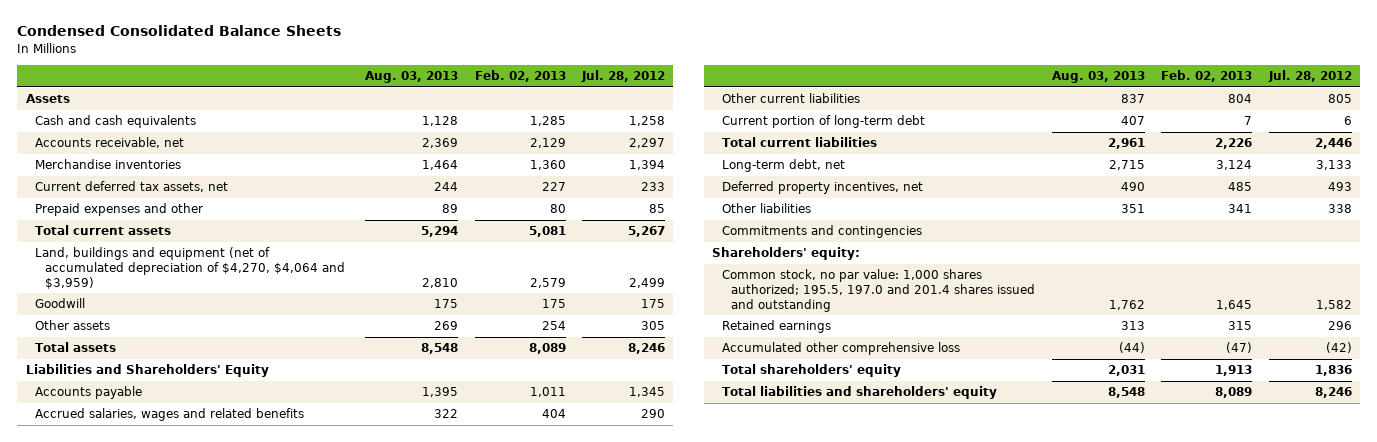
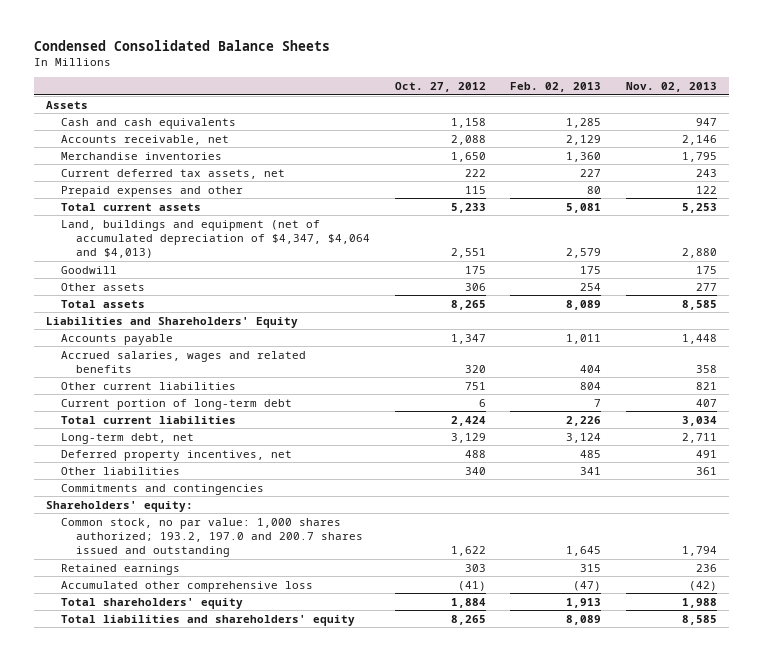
[365,71,459,84] Aug. 03, 2013 -> none
[581,70,666,83] Jul. 28, 2012 -> none
none -> [394,82,486,93] Oct. 27, 2012
none -> [626,82,718,93] Nov. 02, 2013
[35,247,345,289] Land, buildings and equipment (net of accumulated depreciation of $4,270, $4,064 and $3,959) -> [60,219,370,258] Land, buildings and equipment (net of accumulated depreciation of $4,347, $4,064 and $4,013)
[721,269,1036,312] Common stock, no par value: 1,000 shares authorized; 195.5, 197.0 and 201.4 shares issued and outstanding -> [60,517,363,557] Common stock, no par value: 1,000 shares authorized; 193.2, 197.0 and 200.7 shares issued and outstanding

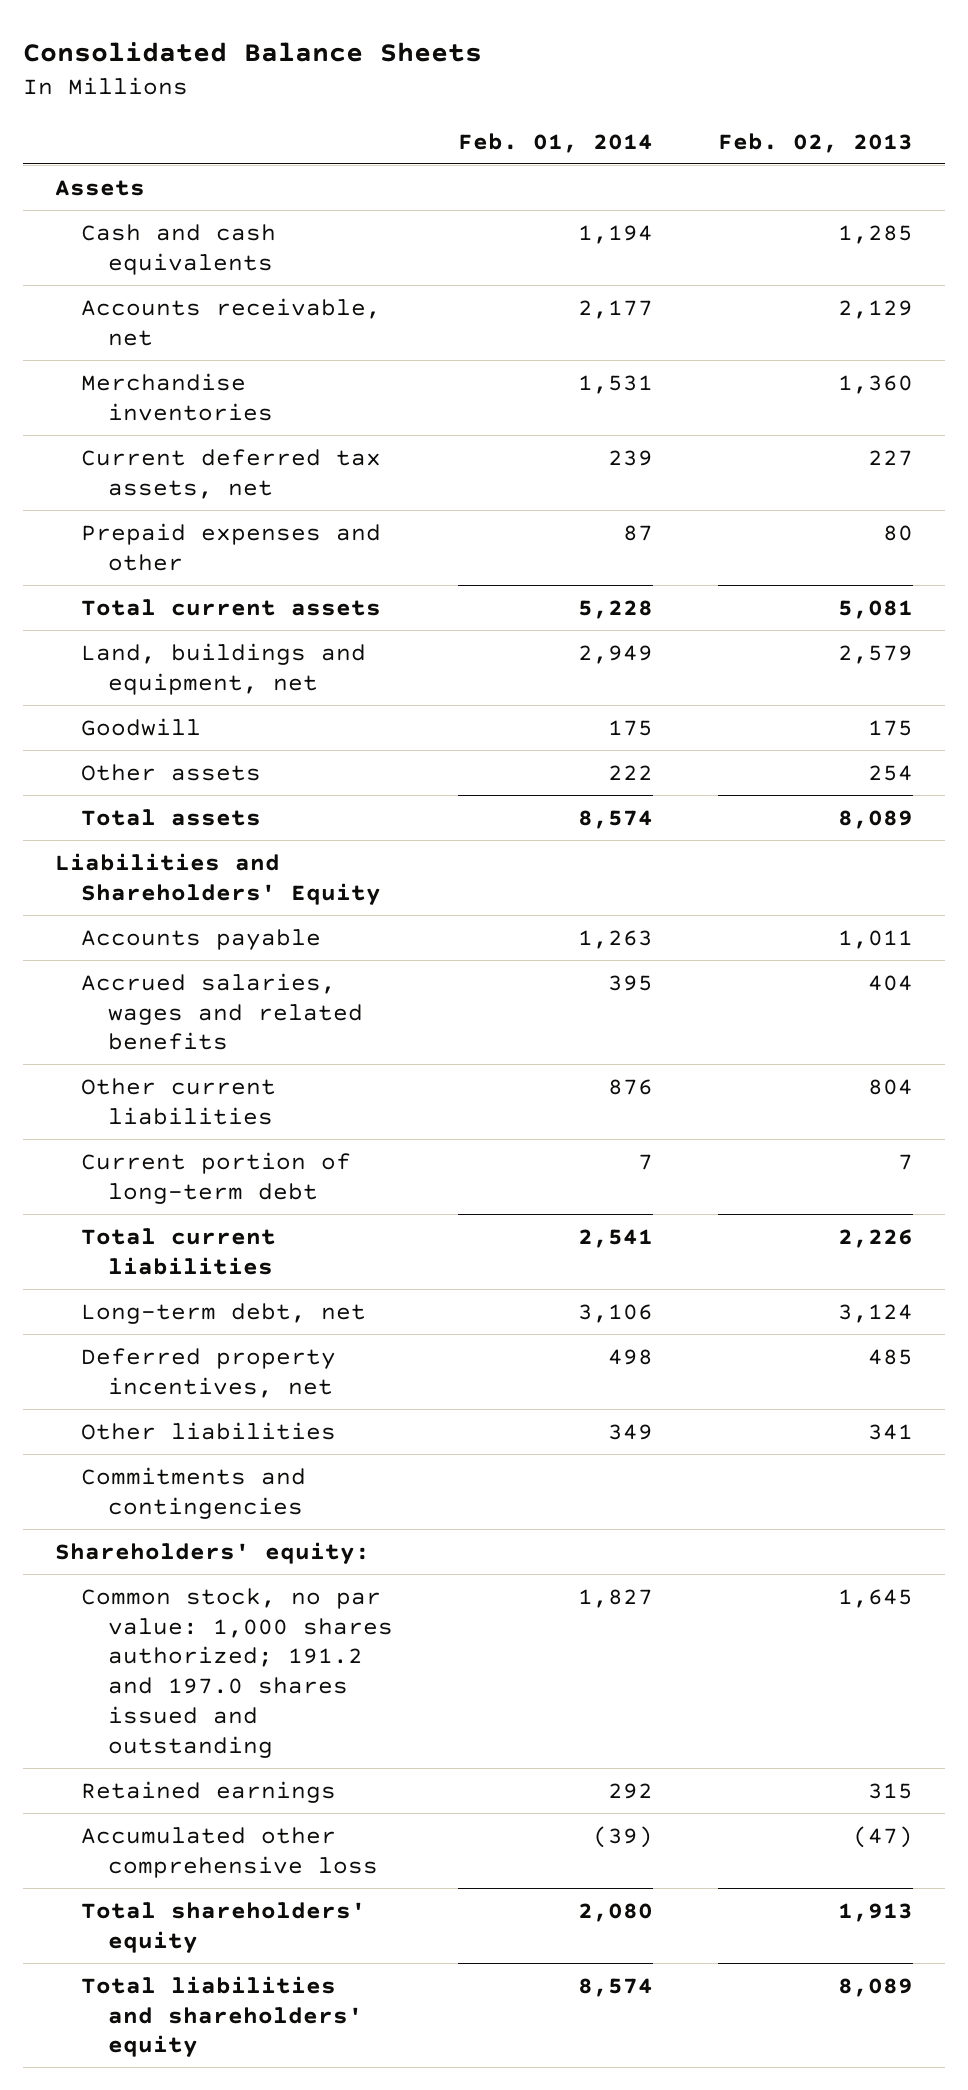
[33,40,330,52] Condensed Consolidated Balance Sheets -> [22,41,482,62] Consolidated Balance Sheets
[394,82,486,93] Oct. 27, 2012 -> none
[626,82,718,93] Nov. 02, 2013 -> none
none -> [457,132,653,153] Feb. 01, 2014
[60,219,370,258] Land, buildings and equipment (net of accumulated depreciation of $4,347, $4,064 and $4,013) -> [81,642,367,695] Land, buildings and equipment, net
[60,517,363,557] Common stock, no par value: 1,000 shares authorized; 193.2, 197.0 and 200.7 shares issued and outstanding -> [81,1587,393,1758] Common stock, no par value: 1,000 shares authorized; 191.2 and 197.0 shares issued and outstanding

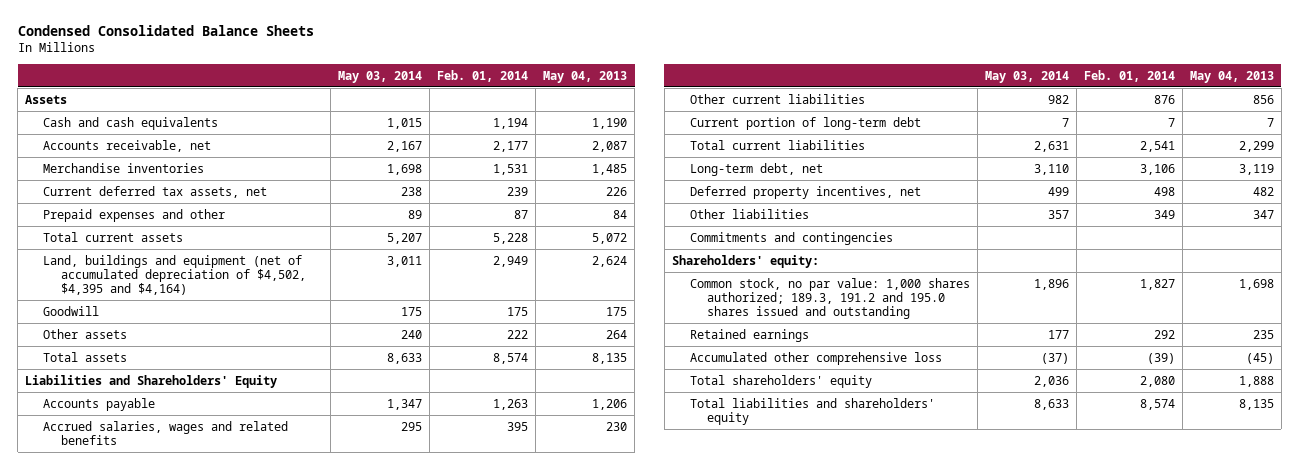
[22,41,482,62] Consolidated Balance Sheets -> [17,25,314,37] Condensed Consolidated Balance Sheets
[717,132,913,153] Feb. 02, 2013 -> none
none -> [337,70,422,83] May 03, 2014
none -> [543,70,628,83] May 04, 2013
[81,642,367,695] Land, buildings and equipment, net -> [42,254,306,296] Land, buildings and equipment (net of accumulated depreciation of $4,502, $4,395 and $4,164)
[81,1587,393,1758] Common stock, no par value: 1,000 shares authorized; 191.2 and 197.0 shares issued and outstanding -> [689,277,970,320] Common stock, no par value: 1,000 shares authorized; 189.3, 191.2 and 195.0 shares issued and outstanding

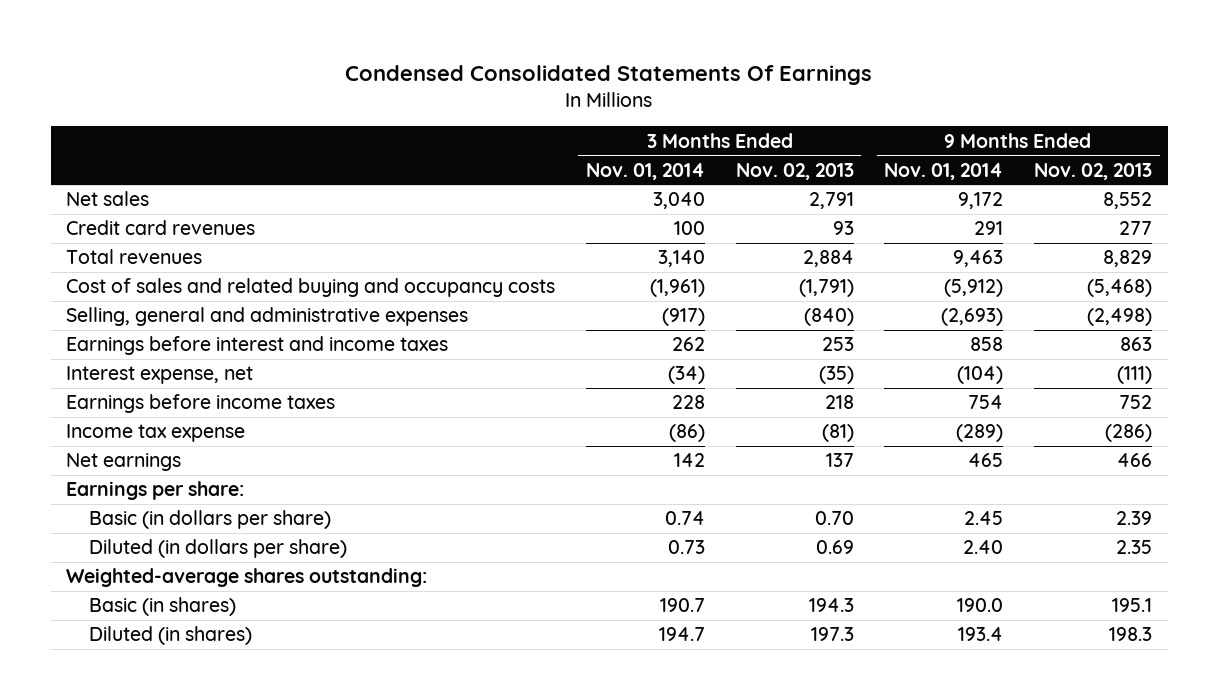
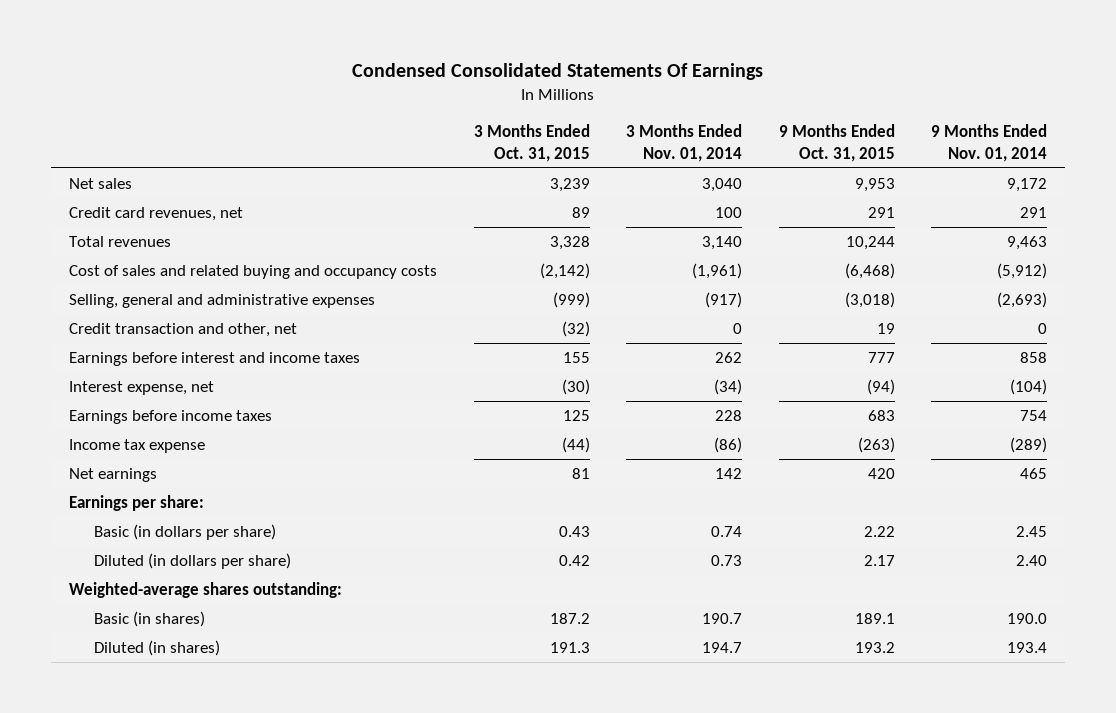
[735,162,854,180] Nov. 02, 2013 -> none
[1034,162,1153,180] Nov. 02, 2013 -> none
none -> [473,124,590,163] 3 Months Ended Oct. 31, 2015
none -> [778,124,895,163] 9 Months Ended Oct. 31, 2015
[66,220,256,236] Credit card revenues -> [69,206,244,221] Credit card revenues, net
none -> [69,322,298,337] Credit transaction and other, net

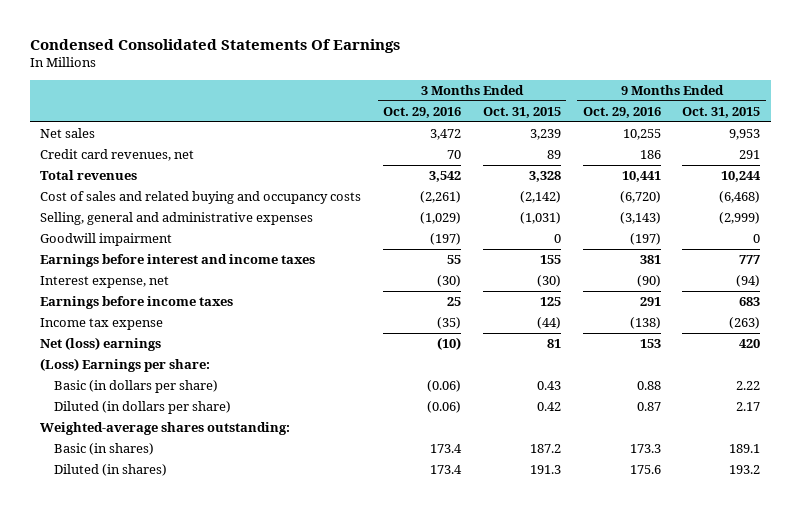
[626,124,743,163] 3 Months Ended Nov. 01, 2014 -> none
[931,124,1048,163] 9 Months Ended Nov. 01, 2014 -> none
none -> [383,106,462,118] Oct. 29, 2016
none -> [582,106,661,118] Oct. 29, 2016
[69,322,298,337] Credit transaction and other, net -> none
[552,291,590,308] (999) -> [519,212,561,225] (1,031)
[844,291,895,308] (3,018) -> [719,212,761,225] (2,999)
none -> [40,233,173,247] Goodwill impairment
[69,467,158,482] Net earnings -> [40,337,162,352] Net (loss) earnings
[69,494,205,511] Earnings per share: -> [40,358,211,373] (Loss) Earnings per share:

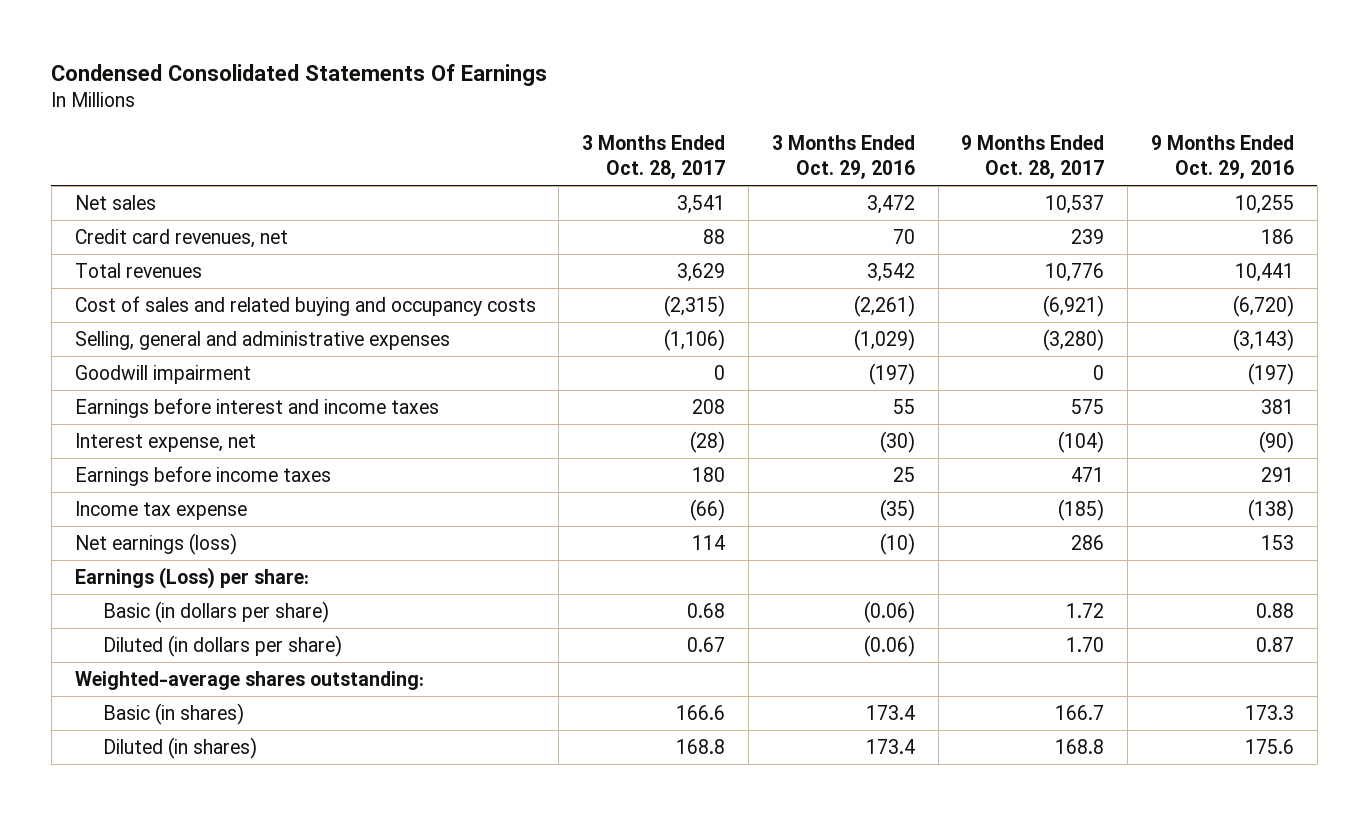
[482,106,561,118] Oct. 31, 2015 -> none
[682,106,761,118] Oct. 31, 2015 -> none
none -> [582,135,726,180] 3 Months Ended Oct. 28, 2017
none -> [961,135,1105,180] 9 Months Ended Oct. 28, 2017
[40,337,162,352] Net (loss) earnings -> [74,532,237,555] Net earnings (loss)
[40,358,211,373] (Loss) Earnings per share: -> [74,566,309,589] Earnings (Loss) per share:

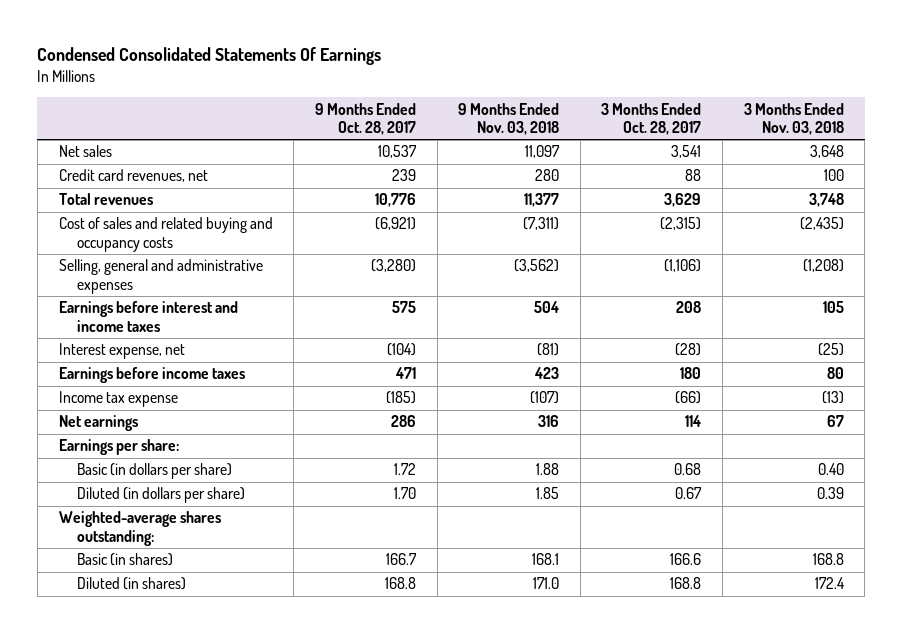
[771,135,915,180] 3 Months Ended Oct. 29, 2016 -> none
[1150,135,1294,180] 9 Months Ended Oct. 29, 2016 -> none
none -> [458,102,560,136] 9 Months Ended Nov. 03, 2018
none -> [743,102,844,136] 3 Months Ended Nov. 03, 2018
[74,364,251,384] Goodwill impairment -> none
[74,532,237,555] Net earnings (loss) -> [58,415,138,432] Net earnings
[74,566,309,589] Earnings (Loss) per share: -> [58,439,179,456] Earnings per share:

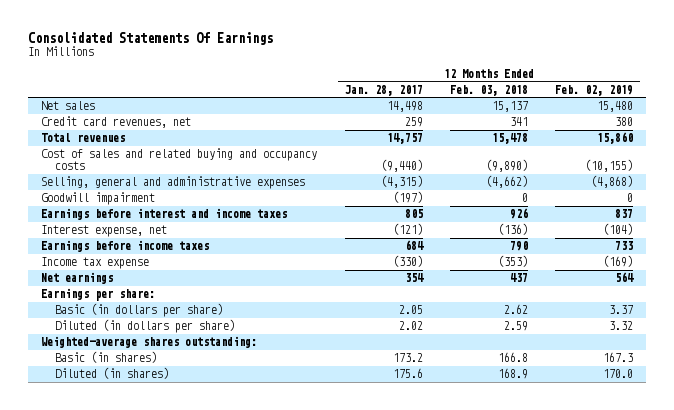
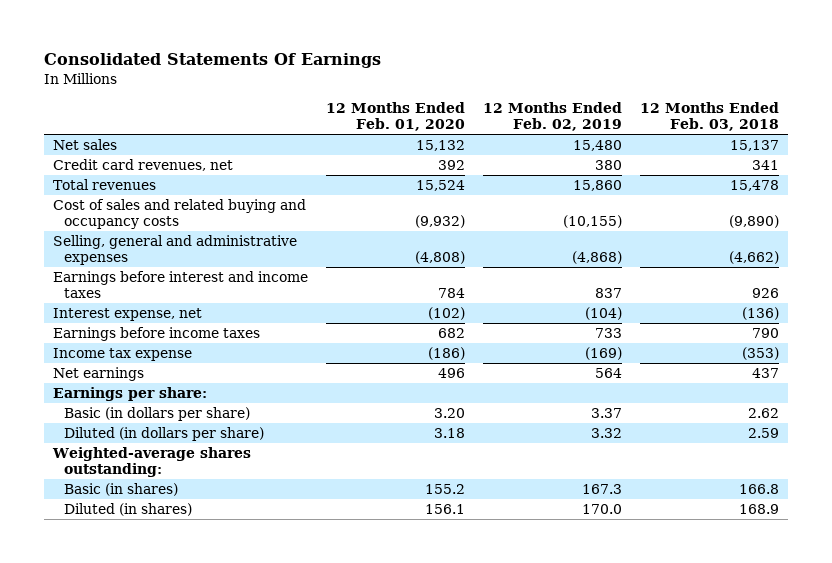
[344,84,423,96] Jan. 28, 2017 -> none
none -> [325,101,465,132] 12 Months Ended Feb. 01, 2020
[41,192,156,206] Goodwill impairment -> none

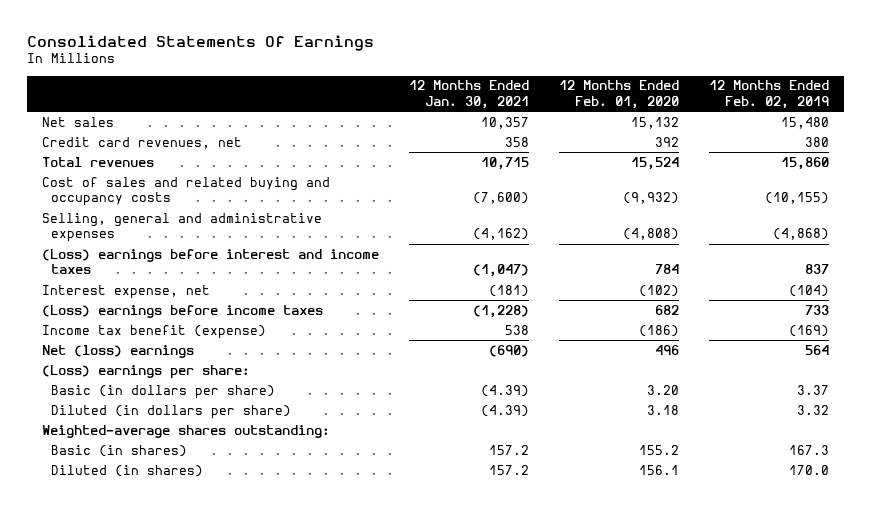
[639,101,779,132] 12 Months Ended Feb. 03, 2018 -> none
none -> [409,80,530,109] 12 Months Ended Jan. 30, 2021
[52,271,308,299] Earnings before interest and income taxes -> [42,248,380,275] (Loss) earnings before interest and income taxes
[52,327,260,342] Earnings before income taxes -> [42,304,324,318] (Loss) earnings before income taxes
[52,348,192,362] Income tax expense -> [42,324,267,339] Income tax benefit (expense)
[52,367,144,382] Net earnings -> [42,344,195,358] Net (loss) earnings
[52,387,207,402] Earnings per share: -> [42,364,251,379] (Loss) earnings per share:

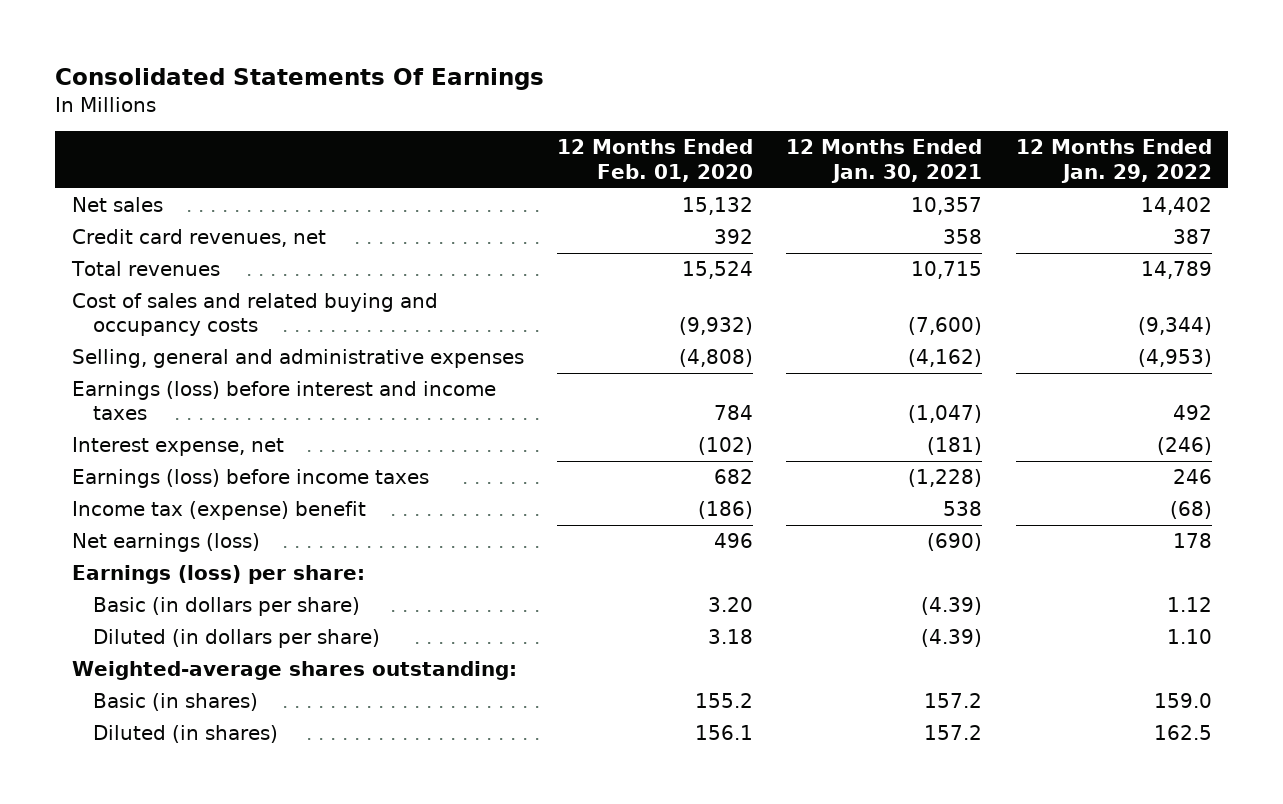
[709,80,830,109] 12 Months Ended Feb. 02, 2019 -> none
none -> [1015,139,1212,183] 12 Months Ended Jan. 29, 2022
[42,248,380,275] (Loss) earnings before interest and income taxes -> [71,381,496,421] Earnings (loss) before interest and income taxes
[42,304,324,318] (Loss) earnings before income taxes -> [71,469,429,489] Earnings (loss) before income taxes
[42,324,267,339] Income tax benefit (expense) -> [71,501,366,521] Income tax (expense) benefit
[42,344,195,358] Net (loss) earnings -> [71,533,260,553] Net earnings (loss)
[42,364,251,379] (Loss) earnings per share: -> [71,565,365,585] Earnings (loss) per share:

